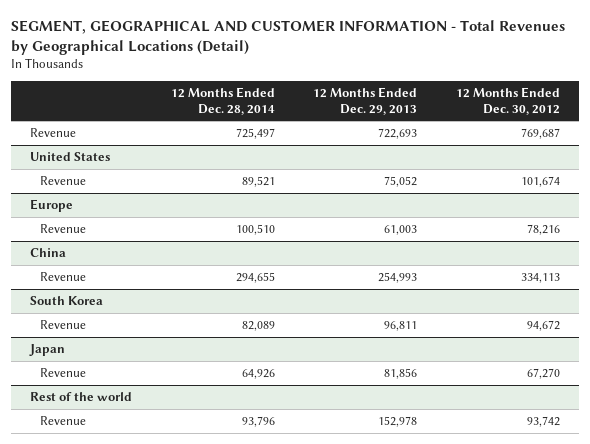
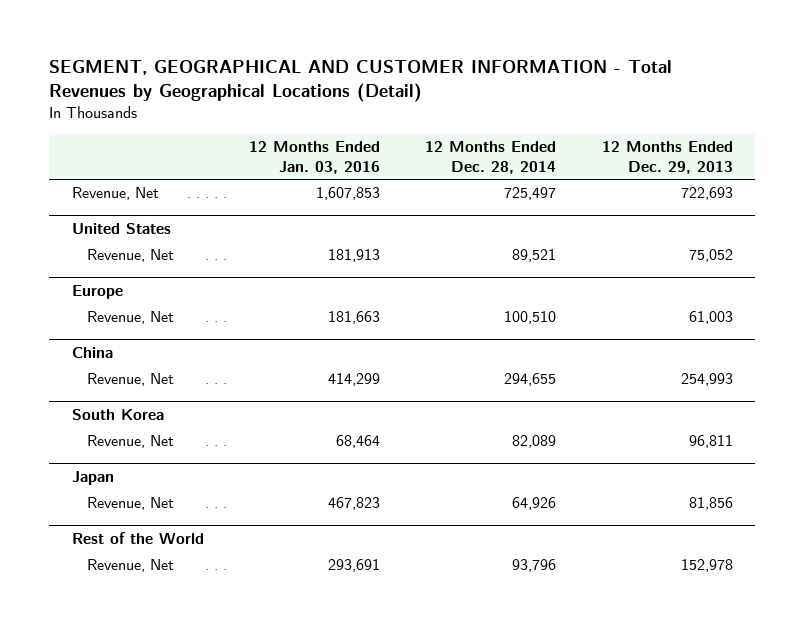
[455,87,560,115] 12 Months Ended Dec. 30, 2012 -> none
none -> [249,141,381,174] 12 Months Ended Jan. 03, 2016
[30,128,77,138] Revenue -> [71,187,159,201] Revenue, Net
[39,176,86,186] Revenue -> [87,249,175,263] Revenue, Net
[39,224,86,234] Revenue -> [87,311,175,325] Revenue, Net
[39,272,86,282] Revenue -> [87,373,175,387] Revenue, Net
[39,320,86,330] Revenue -> [87,435,175,449] Revenue, Net
[39,368,86,378] Revenue -> [87,497,175,511] Revenue, Net
[30,392,133,402] Rest of the world -> [71,532,204,545] Rest of the World
[39,416,86,426] Revenue -> [87,559,175,573] Revenue, Net

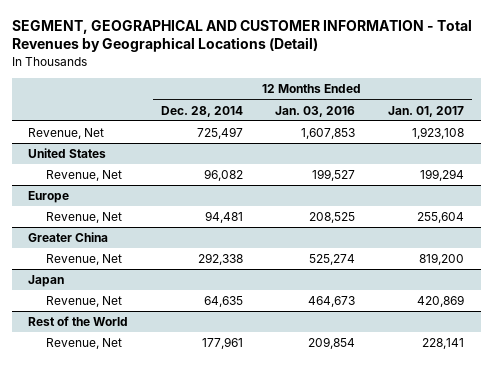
[601,141,733,174] 12 Months Ended Dec. 29, 2013 -> none
none -> [388,105,465,117] Jan. 01, 2017
[328,249,381,263] 181,913 -> [312,169,356,182] 199,527
[512,249,557,263] 89,521 -> [203,169,243,182] 96,082
[71,409,164,421] South Korea -> none
[87,435,175,449] Revenue, Net -> none
[328,311,381,325] 181,663 -> [309,212,356,224] 208,525
[504,311,557,325] 100,510 -> [204,211,243,224] 94,481
[71,347,113,359] China -> [27,232,108,243] Greater China
[328,373,381,387] 414,299 -> [309,254,356,266] 525,274
[504,373,557,387] 294,655 -> [197,253,243,266] 292,338
[328,497,381,511] 467,823 -> [308,296,356,308] 464,673
[512,497,557,511] 64,926 -> [203,296,243,308] 64,635
[328,559,381,573] 293,691 -> [308,337,356,350] 209,854
[512,559,557,573] 93,796 -> [201,337,243,350] 177,961

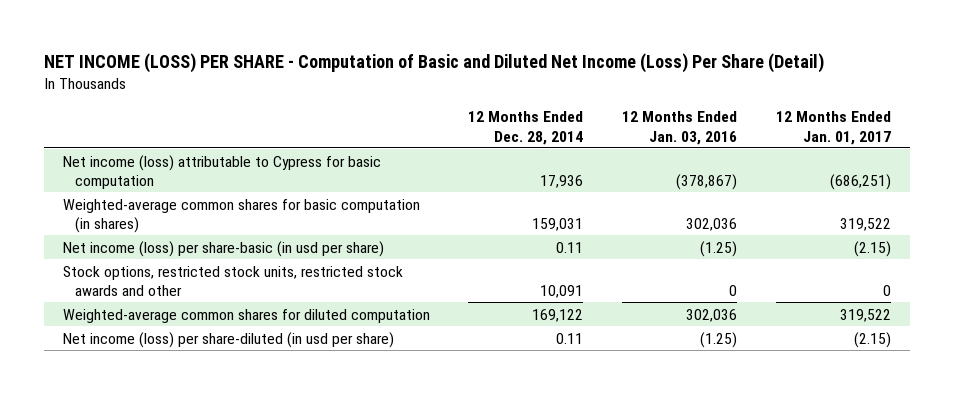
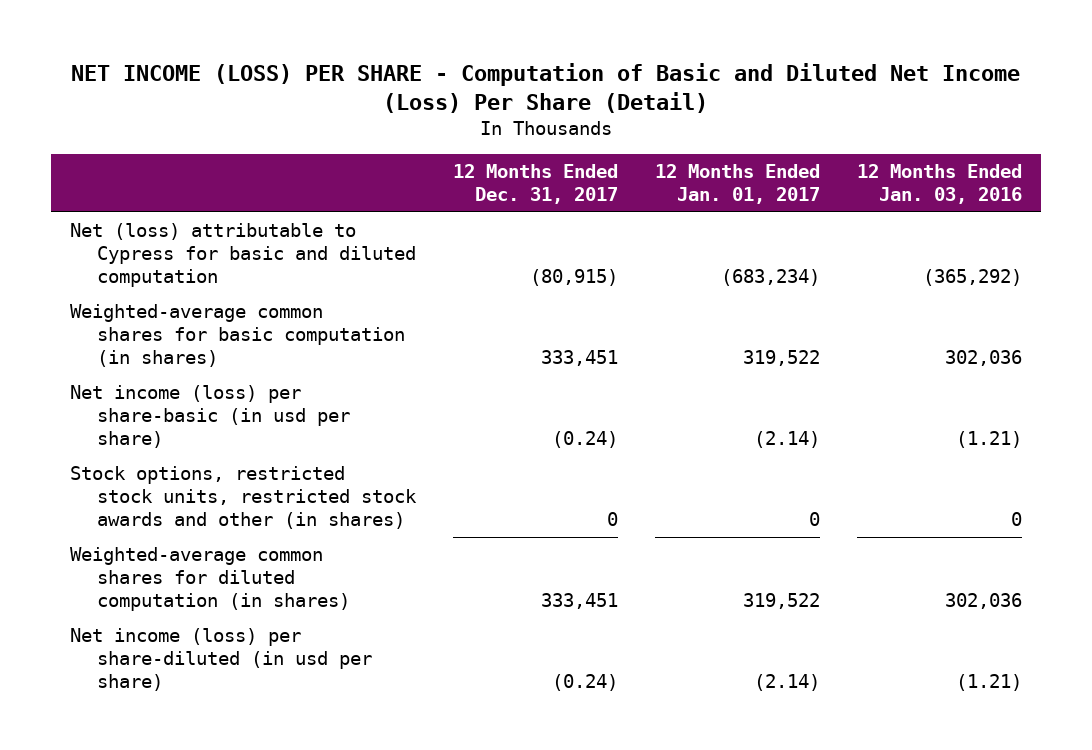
[468,111,584,145] 12 Months Ended Dec. 28, 2014 -> none
none -> [452,163,618,204] 12 Months Ended Dec. 31, 2017
[62,154,381,189] Net income (loss) attributable to Cypress for basic computation -> [70,223,416,288] Net (loss) attributable to Cypress for basic and diluted computation
[676,173,738,190] (378,867) -> [922,269,1022,287] (365,292)
[829,173,891,190] (686,251) -> [720,269,820,287] (683,234)
[700,240,738,257] (1.25) -> [955,431,1022,449] (1.21)
[853,240,891,257] (2.15) -> [753,431,820,449] (2.14)
[62,265,403,296] Stock options, restricted stock units, restricted stock awards and other -> [70,466,417,530] Stock options, restricted stock units, restricted stock awards and other (in shares)
[62,308,430,323] Weighted-average common shares for diluted computation -> [70,547,350,612] Weighted-average common shares for diluted computation (in shares)
[700,331,738,348] (1.25) -> [955,674,1022,692] (1.21)
[853,331,891,348] (2.15) -> [753,674,820,692] (2.14)

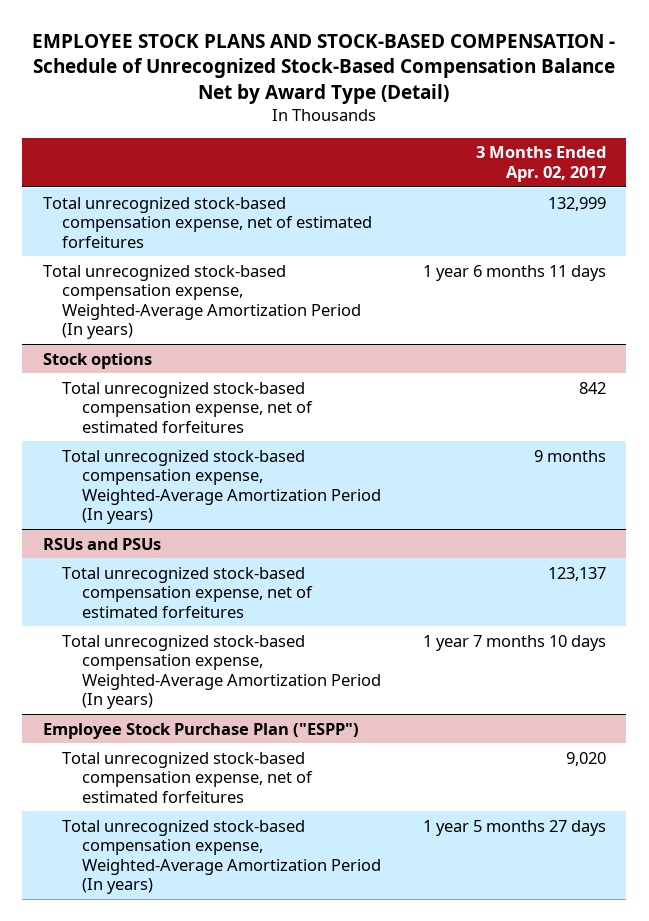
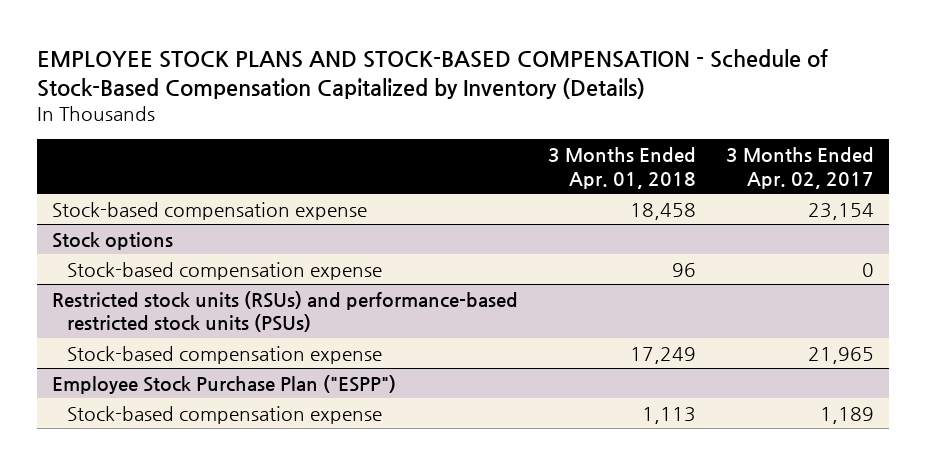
[32,33,616,105] EMPLOYEE STOCK PLANS AND STOCK-BASED COMPENSATION - Schedule of Unrecognized Stock-Based Compensation Balance Net by Award Type (Detail) -> [36,48,828,100] EMPLOYEE STOCK PLANS AND STOCK-BASED COMPENSATION - Schedule of Stock-Based Compensation Capitalized by Inventory (Details)
none -> [547,146,696,189] 3 Months Ended Apr. 01, 2018
[43,196,373,248] Total unrecognized stock-based compensation expense, net of estimated forfeitures -> none
[43,264,362,340] Total unrecognized stock-based compensation expense, Weighted-Average Amortization Period (In years) -> none
none -> [51,201,367,220] Stock-based compensation expense
[62,381,313,433] Total unrecognized stock-based compensation expense, net of estimated forfeitures -> none
[62,449,381,525] Total unrecognized stock-based compensation expense, Weighted-Average Amortization Period (In years) -> none
[62,566,313,618] Total unrecognized stock-based compensation expense, net of estimated forfeitures -> none
[62,634,381,710] Total unrecognized stock-based compensation expense, Weighted-Average Amortization Period (In years) -> none
none -> [66,261,382,280] Stock-based compensation expense
[43,537,162,550] RSUs and PSUs -> [51,290,518,333] Restricted stock units (RSUs) and performance-based restricted stock units (PSUs)
none -> [66,345,382,364] Stock-based compensation expense
[62,751,313,803] Total unrecognized stock-based compensation expense, net of estimated forfeitures -> none
[62,819,381,895] Total unrecognized stock-based compensation expense, Weighted-Average Amortization Period (In years) -> none
none -> [66,405,382,424] Stock-based compensation expense

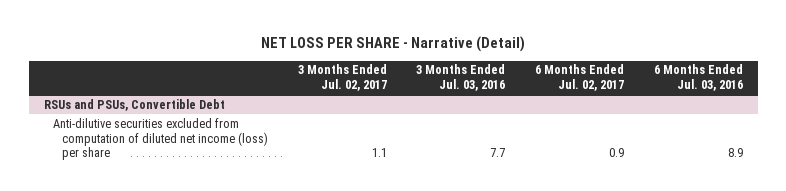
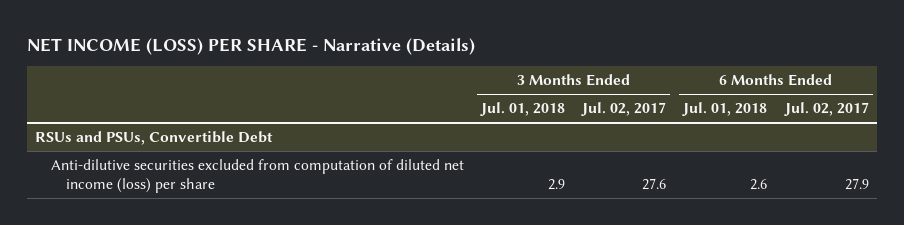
[261,36,526,53] NET LOSS PER SHARE - Narrative (Detail) -> [26,37,475,55] NET INCOME (LOSS) PER SHARE - Narrative (Details)
[416,64,506,92] 3 Months Ended Jul. 03, 2016 -> none
[653,64,743,92] 6 Months Ended Jul. 03, 2016 -> none
none -> [479,102,565,117] Jul. 01, 2018
none -> [682,102,768,117] Jul. 01, 2018
[371,148,387,158] 1.1 -> [642,178,667,191] 27.6
[609,148,625,158] 0.9 -> [844,178,869,191] 27.9

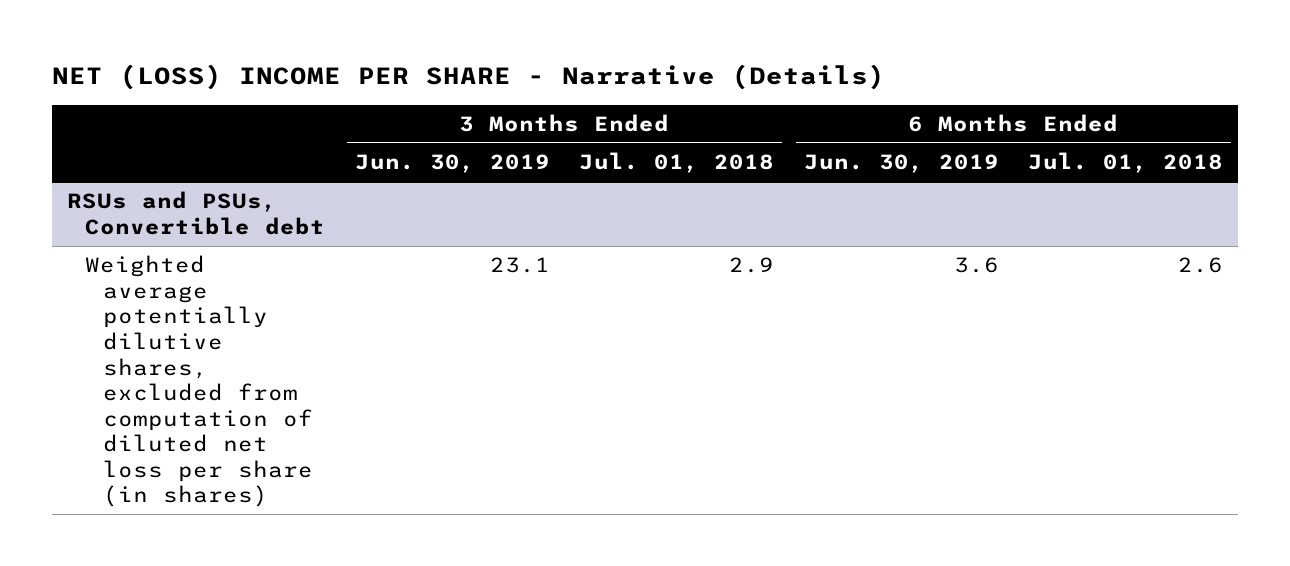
[26,37,475,55] NET INCOME (LOSS) PER SHARE - Narrative (Details) -> [52,64,886,91] NET (LOSS) INCOME PER SHARE - Narrative (Details)
[581,102,667,117] Jul. 02, 2017 -> none
[783,102,869,117] Jul. 02, 2017 -> none
none -> [354,154,550,174] Jun. 30, 2019
none -> [803,154,999,174] Jun. 30, 2019
[35,131,274,146] RSUs and PSUs, Convertible Debt -> [67,191,326,235] RSUs and PSUs, Convertible debt
[50,159,464,194] Anti-dilutive securities excluded from computation of diluted net income (loss) per share -> [85,255,314,508] Weighted average potentially dilutive shares, excluded from computation of diluted net loss per share (in shares)

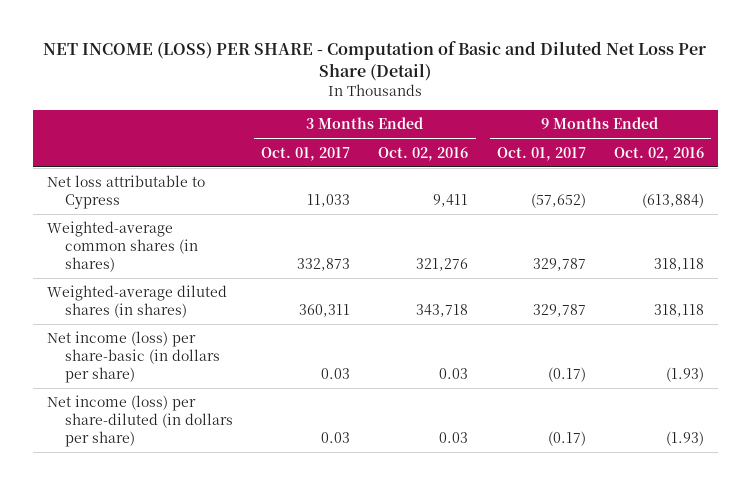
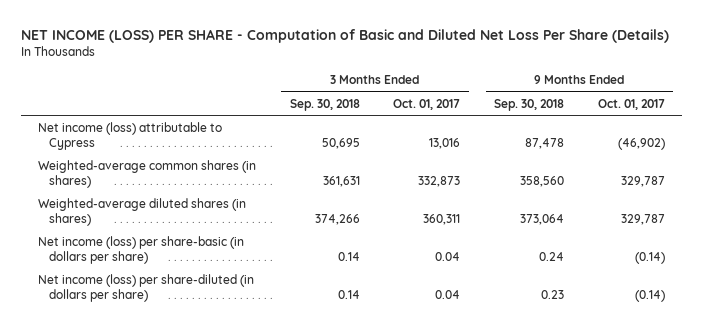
[43,41,707,81] NET INCOME (LOSS) PER SHARE - Computation of Basic and Diluted Net Loss Per Share (Detail) -> [21,28,670,43] NET INCOME (LOSS) PER SHARE - Computation of Basic and Diluted Net Loss Per Share (Details)
[378,146,469,161] Oct. 02, 2016 -> none
[613,146,704,161] Oct. 02, 2016 -> none
none -> [289,98,360,111] Sep. 30, 2018
none -> [494,98,565,111] Sep. 30, 2018
[47,175,206,210] Net loss attributable to Cypress -> [38,121,223,150] Net income (loss) attributable to Cypress
[307,194,351,208] 11,033 -> [429,137,461,149] 13,016
[530,193,586,209] (57,652) -> [617,137,665,150] (46,902)
[321,368,351,380] 0.03 -> [435,251,461,261] 0.04
[547,367,586,383] (0.17) -> [634,251,665,264] (0.14)
[321,432,351,444] 0.03 -> [435,289,461,299] 0.04
[547,431,586,447] (0.17) -> [634,289,665,302] (0.14)

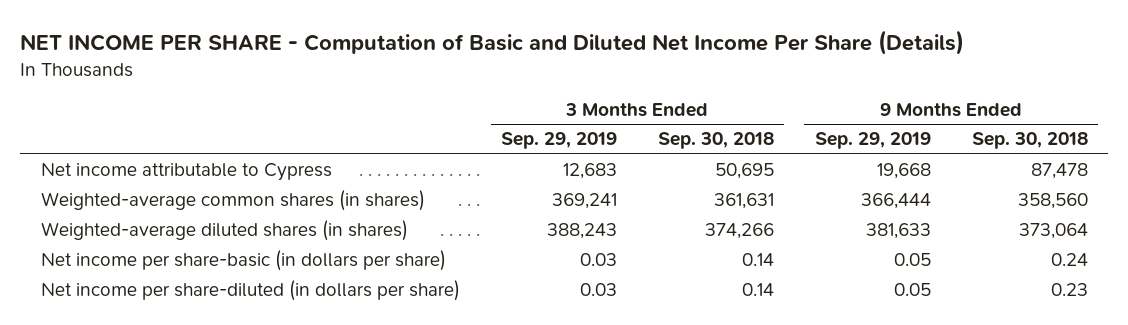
[21,28,670,43] NET INCOME (LOSS) PER SHARE - Computation of Basic and Diluted Net Loss Per Share (Details) -> [20,29,965,55] NET INCOME PER SHARE - Computation of Basic and Diluted Net Income Per Share (Details)
[393,98,461,110] Oct. 01, 2017 -> none
[597,98,665,110] Oct. 01, 2017 -> none
none -> [500,132,617,150] Sep. 29, 2019
none -> [814,132,931,150] Sep. 29, 2019
[38,121,223,150] Net income (loss) attributable to Cypress -> [40,163,332,182] Net income attributable to Cypress
[38,235,245,264] Net income (loss) per share-basic (in dollars per share) -> [40,250,446,272] Net income per share-basic (in dollars per share)
[38,273,255,302] Net income (loss) per share-diluted (in dollars per share) -> [40,280,460,302] Net income per share-diluted (in dollars per share)

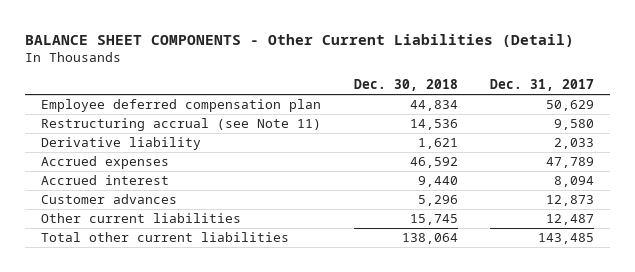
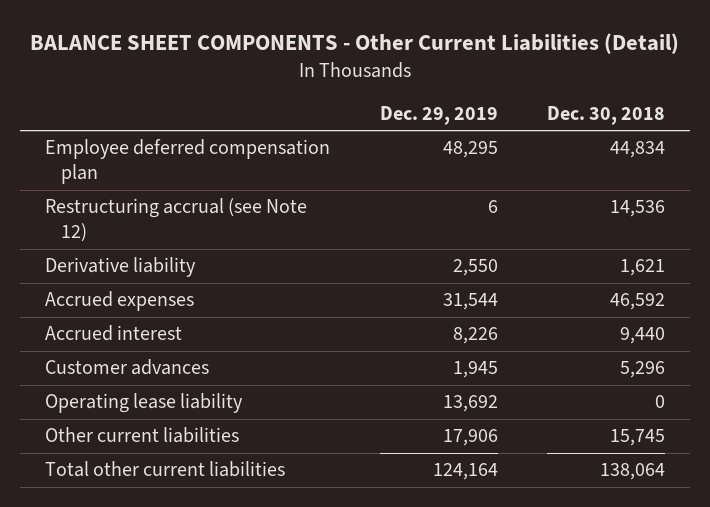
[489,79,594,92] Dec. 31, 2017 -> none
none -> [379,106,498,126] Dec. 29, 2019
[41,118,322,132] Restructuring accrual (see Note 11) -> [44,198,307,243] Restructuring accrual (see Note 12)
none -> [44,393,243,414] Operating lease liability

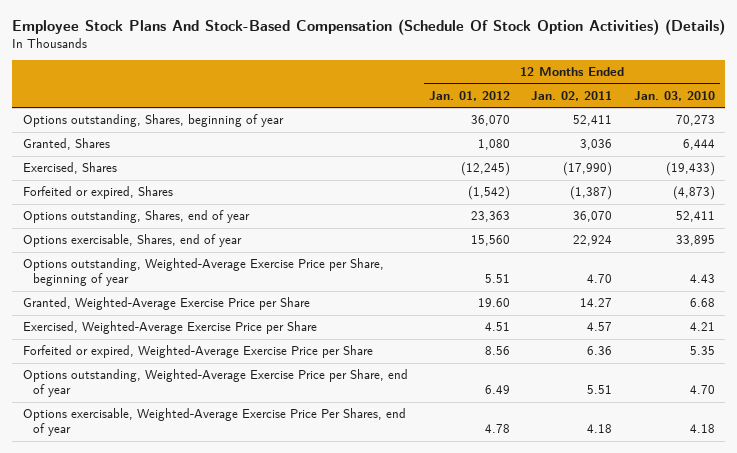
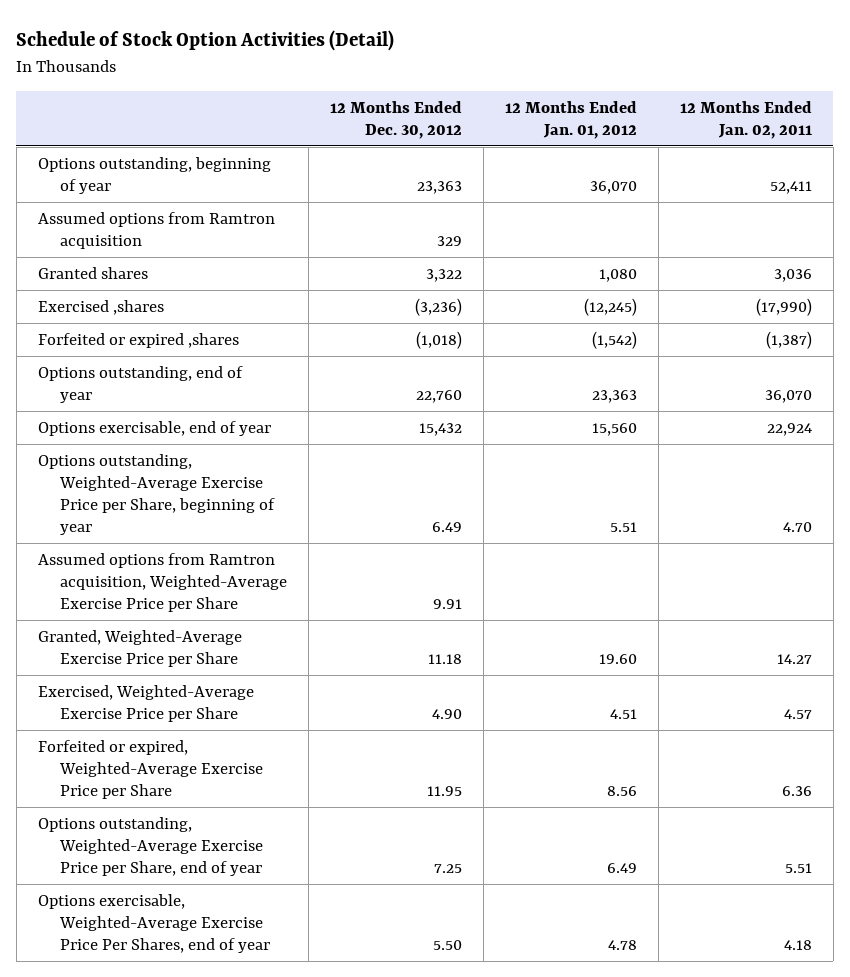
[11,19,725,36] Employee Stock Plans And Stock-Based Compensation (Schedule Of Stock Option Activities) (Details) -> [16,29,395,51] Schedule of Stock Option Activities (Detail)
[633,90,715,101] Jan. 03, 2010 -> none
none -> [330,100,463,139] 12 Months Ended Dec. 30, 2012
[22,114,284,128] Options outstanding, Shares, beginning of year -> [37,157,271,195] Options outstanding, beginning of year
none -> [37,212,275,250] Assumed options from Ramtron acquisition
[22,138,110,151] Granted, Shares -> [37,267,148,280] Granted shares
[22,162,117,175] Exercised, Shares -> [37,300,164,316] Exercised ,shares
[22,186,173,200] Forfeited or expired, Shares -> [37,333,239,349] Forfeited or expired ,shares
[22,210,250,224] Options outstanding, Shares, end of year -> [37,366,243,404] Options outstanding, end of year
[22,234,242,248] Options exercisable, Shares, end of year -> [37,421,271,437] Options exercisable, end of year
none -> [37,553,288,613] Assumed options from Ramtron acquisition, Weighted-Average Exercise Price per Share

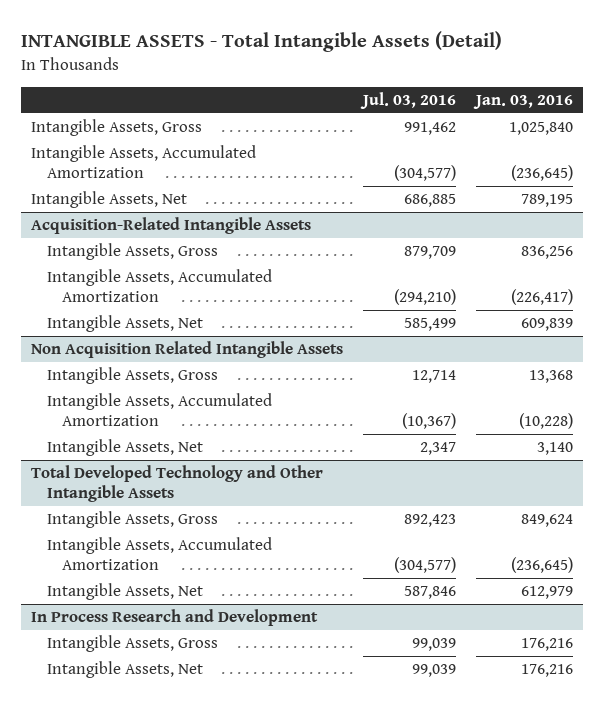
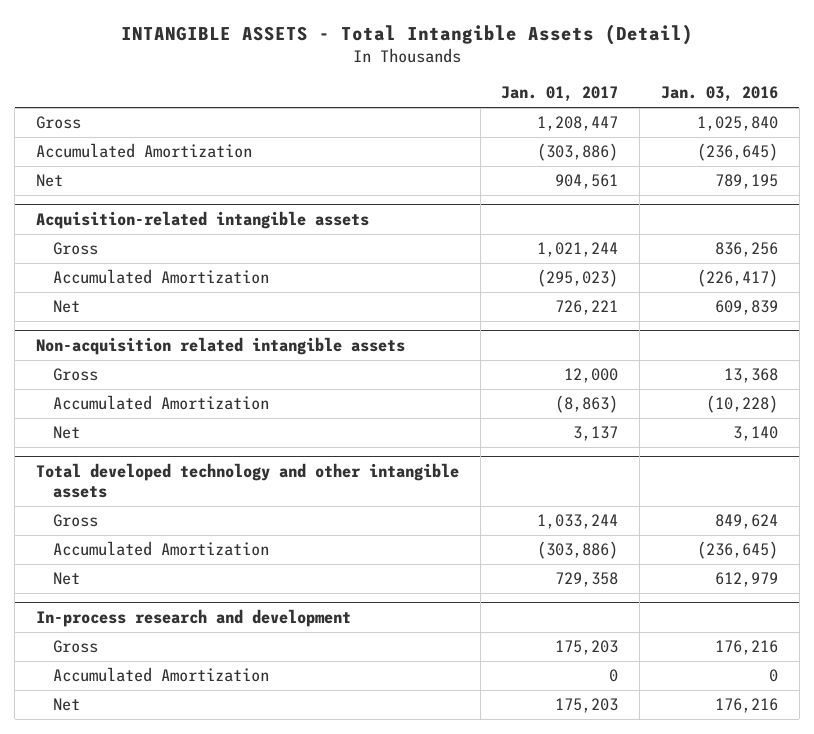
[360,91,457,109] Jul. 03, 2016 -> none
none -> [501,86,619,103] Jan. 01, 2017
[31,119,203,137] Intangible Assets, Gross -> [35,116,81,130] Gross
[31,145,257,178] Intangible Assets, Accumulated Amortization -> [35,143,252,159] Accumulated Amortization
[31,191,188,209] Intangible Assets, Net -> [35,174,63,188] Net
[31,217,312,235] Acquisition-Related Intangible Assets -> [35,211,369,230] Acquisition-related intangible assets
[46,243,218,261] Intangible Assets, Gross -> [53,242,99,256] Gross
[46,269,272,302] Intangible Assets, Accumulated Amortization -> [53,269,270,285] Accumulated Amortization
[46,315,203,333] Intangible Assets, Net -> [53,300,81,314] Net
[31,341,344,359] Non Acquisition Related Intangible Assets -> [35,337,405,356] Non-acquisition related intangible assets
[46,367,218,385] Intangible Assets, Gross -> [53,368,99,382] Gross
[46,393,272,426] Intangible Assets, Accumulated Amortization -> [53,395,270,411] Accumulated Amortization
[46,439,203,457] Intangible Assets, Net -> [53,426,81,440] Net
[31,465,324,502] Total Developed Technology and Other Intangible Assets -> [35,463,459,498] Total developed technology and other intangible assets
[46,511,218,529] Intangible Assets, Gross -> [53,514,99,528] Gross
[46,537,272,570] Intangible Assets, Accumulated Amortization -> [53,541,270,557] Accumulated Amortization
[46,583,203,601] Intangible Assets, Net -> [53,572,81,586] Net
[31,609,319,627] In Process Research and Development -> [35,609,351,628] In-process research and development
[46,635,218,653] Intangible Assets, Gross -> [53,640,99,654] Gross
none -> [53,667,270,683] Accumulated Amortization
[46,661,203,679] Intangible Assets, Net -> [53,698,81,712] Net

